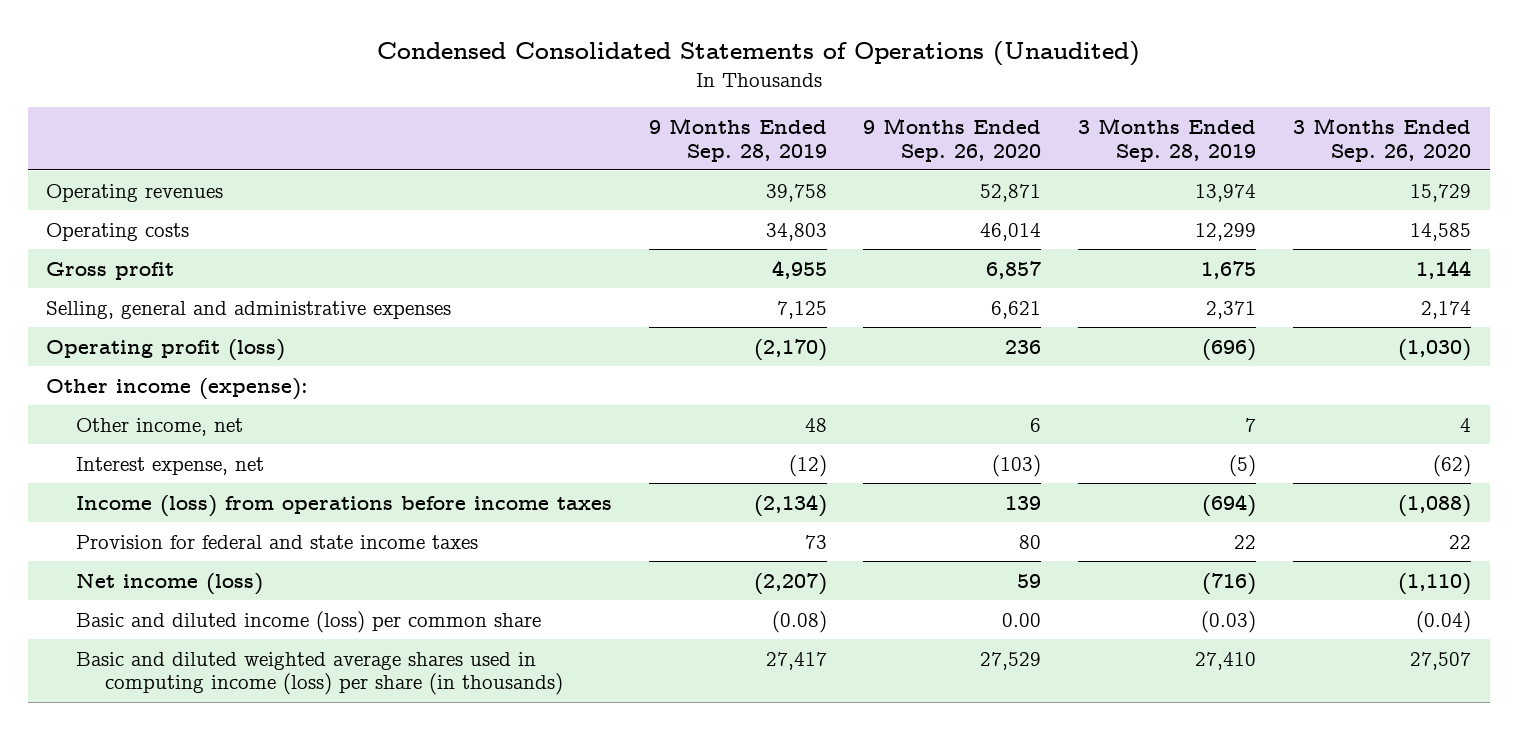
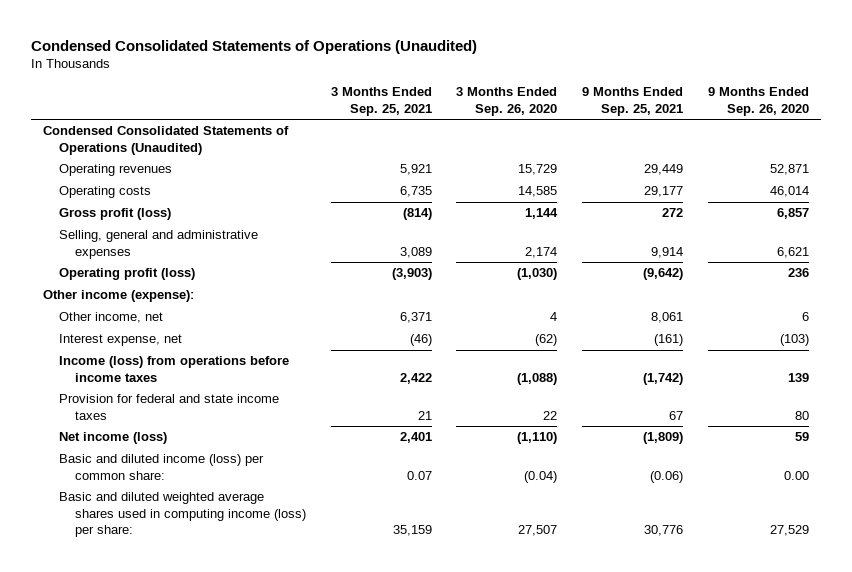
[648,117,827,162] 9 Months Ended Sep. 28, 2019 -> none
[1078,117,1257,162] 3 Months Ended Sep. 28, 2019 -> none
none -> [330,87,432,116] 3 Months Ended Sep. 25, 2021
none -> [581,87,683,116] 9 Months Ended Sep. 25, 2021
none -> [43,126,290,155] Condensed Consolidated Statements of Operations (Unaudited)
[46,261,175,280] Gross profit -> [59,208,172,221] Gross profit (loss)
[75,610,541,633] Basic and diluted income (loss) per common share -> [59,454,265,480] Basic and diluted income (loss) per common share:
[75,651,564,696] Basic and diluted weighted average shares used in computing income (loss) per share (in thousands) -> [59,492,307,538] Basic and diluted weighted average shares used in computing income (loss) per share:

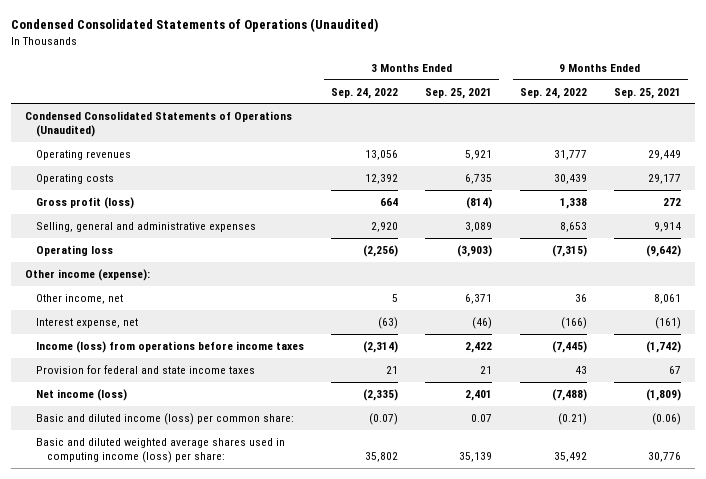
[456,87,558,116] 3 Months Ended Sep. 26, 2020 -> none
[707,87,809,116] 9 Months Ended Sep. 26, 2020 -> none
none -> [331,87,399,99] Sep. 24, 2022
none -> [519,87,587,99] Sep. 24, 2022
[59,268,196,281] Operating profit (loss) -> [35,244,113,256] Operating loss
[392,525,432,537] 35,159 -> [459,452,493,463] 35,139

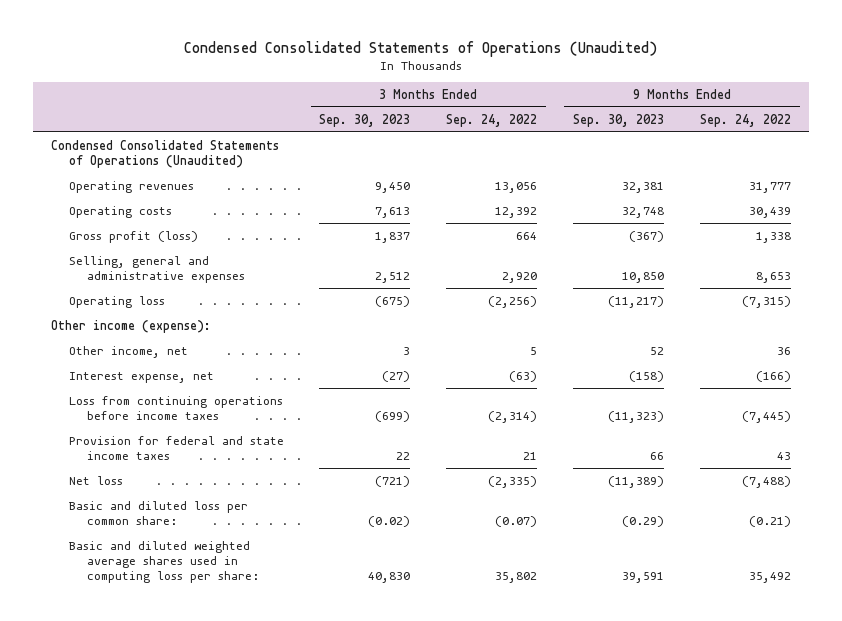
[425,87,493,99] Sep. 25, 2021 -> none
[614,87,682,99] Sep. 25, 2021 -> none
none -> [319,113,411,127] Sep. 30, 2023
none -> [573,113,665,127] Sep. 30, 2023
[35,340,304,353] Income (loss) from operations before income taxes -> [68,395,283,420] Loss from continuing operations before income taxes
[35,388,127,401] Net income (loss) -> [68,475,123,485] Net loss
[35,412,294,425] Basic and diluted income (loss) per common share: -> [68,500,248,525] Basic and diluted loss per common share:
[35,437,285,464] Basic and diluted weighted average shares used in computing income (loss) per share: -> [68,540,259,584] Basic and diluted weighted average shares used in computing loss per share:

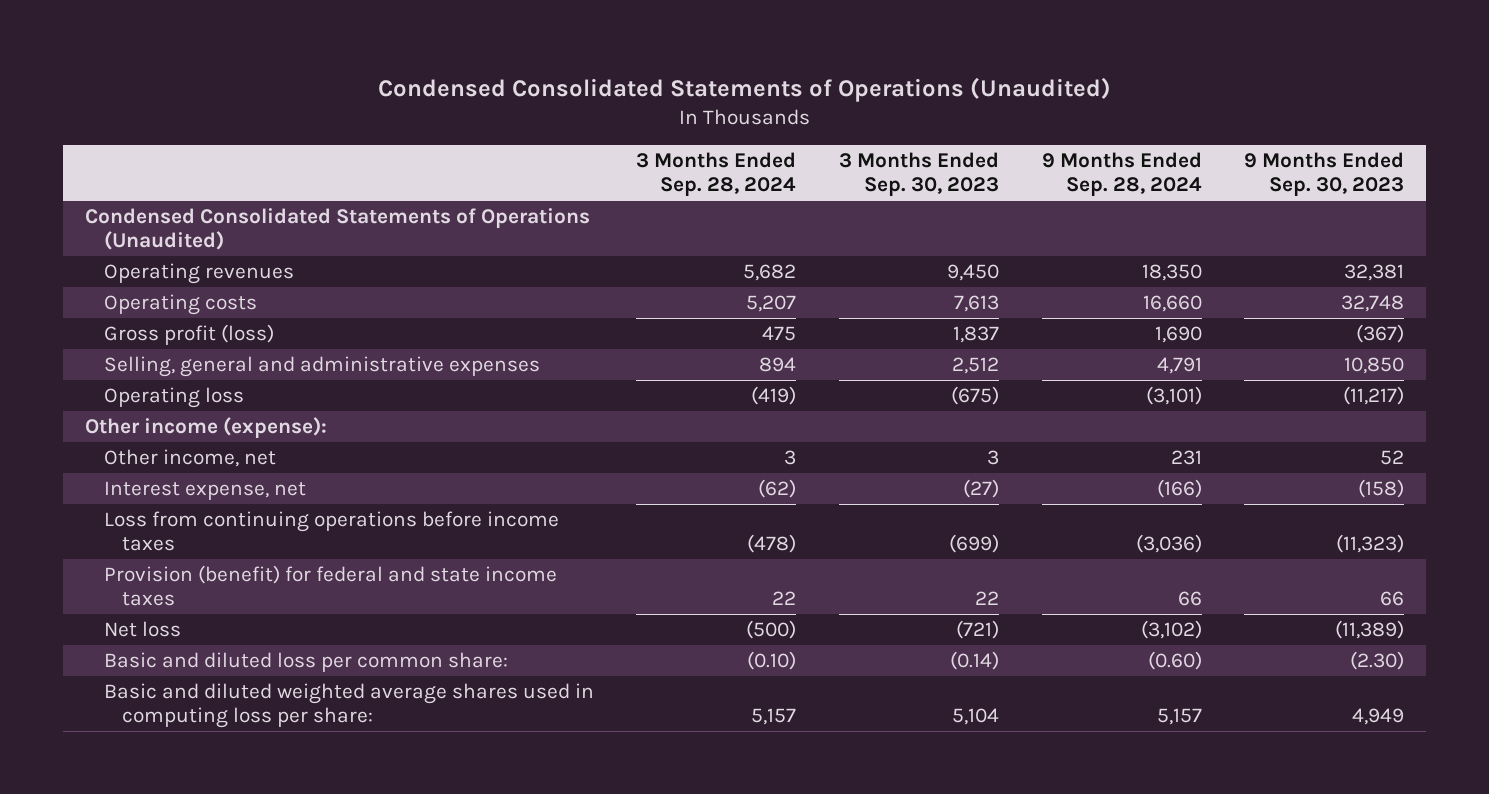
[446,113,538,127] Sep. 24, 2022 -> none
[699,113,791,127] Sep. 24, 2022 -> none
none -> [636,152,797,197] 3 Months Ended Sep. 28, 2024
none -> [1041,152,1202,197] 9 Months Ended Sep. 28, 2024
[68,435,284,460] Provision for federal and state income taxes -> [103,564,557,607] Provision (benefit) for federal and state income taxes
[368,515,411,527] (0.02) -> [950,650,1000,670] (0.14)
[622,515,665,527] (0.29) -> [1350,650,1405,670] (2.30)
[368,572,411,584] 40,830 -> [952,708,1000,726] 5,104
[622,572,665,584] 39,591 -> [1352,708,1405,726] 4,949

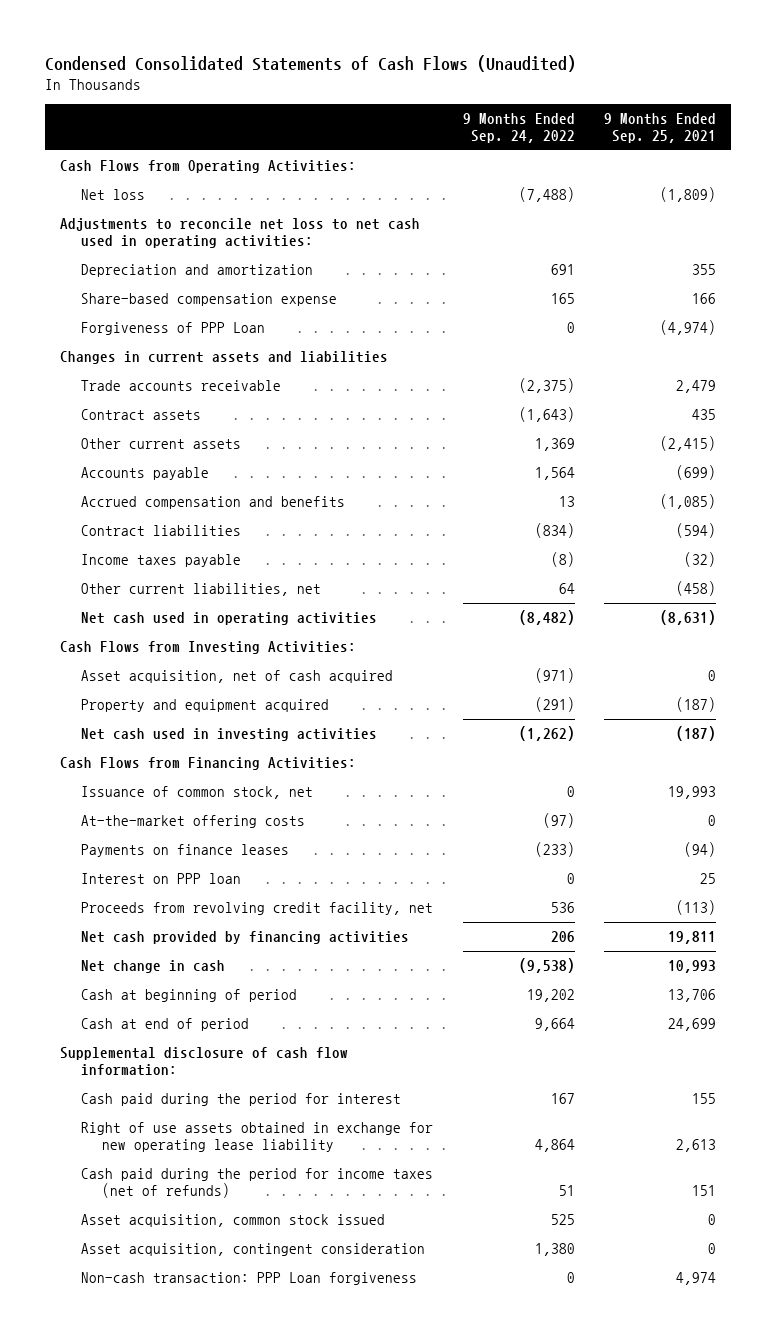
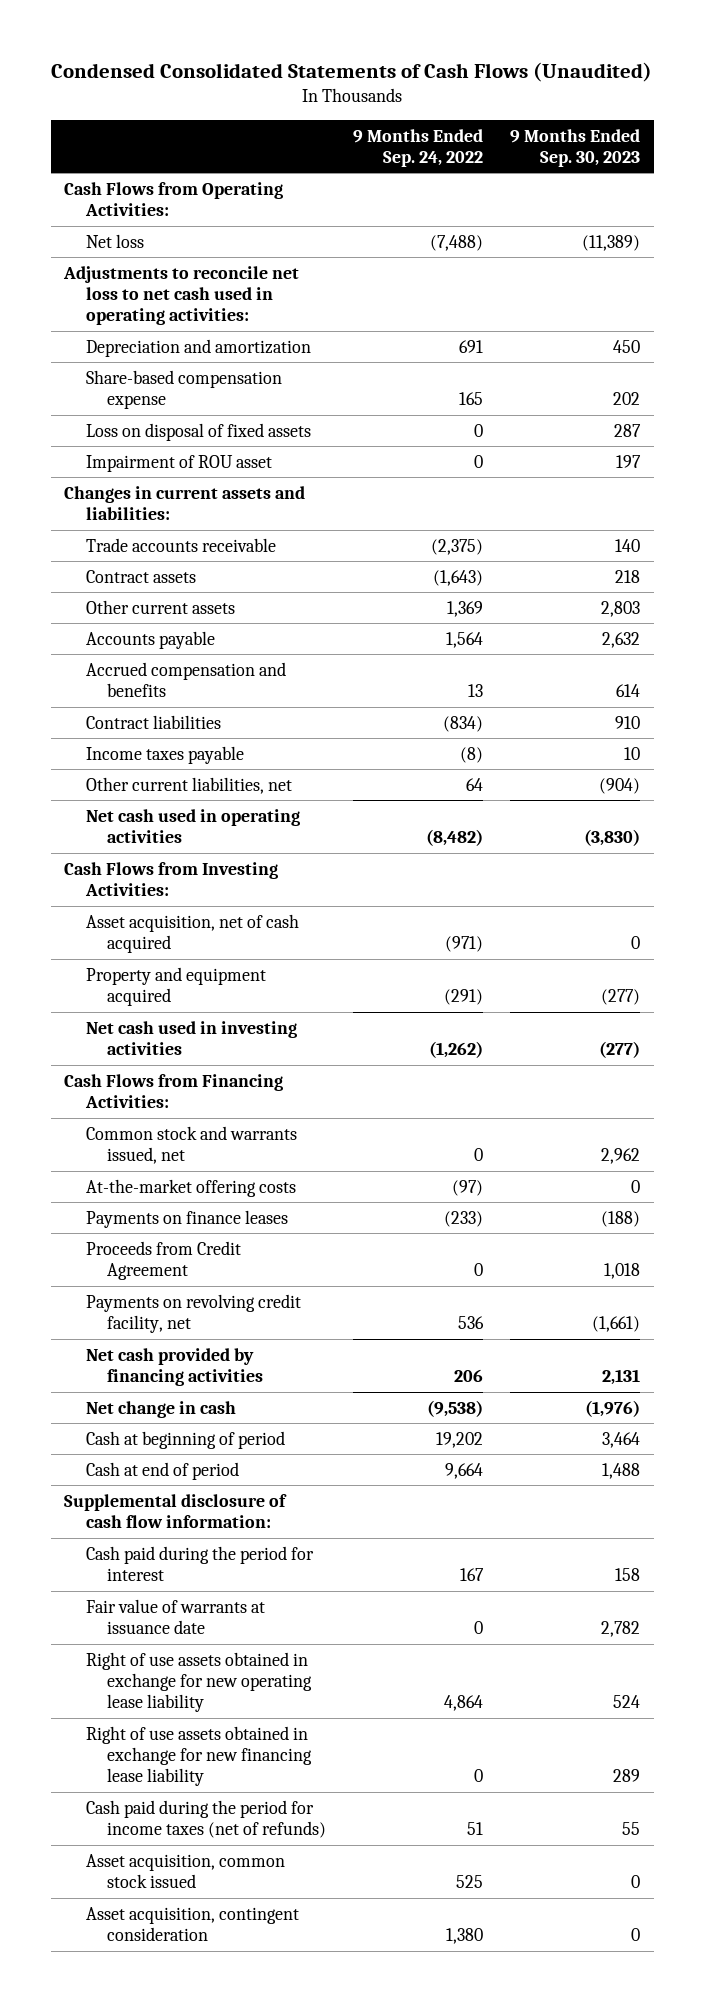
[604,113,717,144] 9 Months Ended Sep. 25, 2021 -> none
none -> [510,128,641,167] 9 Months Ended Sep. 30, 2023
[81,322,266,336] Forgiveness of PPP Loan -> none
none -> [85,422,311,441] Loss on disposal of fixed assets
none -> [85,454,272,472] Impairment of ROU asset
[59,351,388,365] Changes in current assets and liabilities -> [64,485,306,520] Changes in current assets and liabilities:
[81,786,314,800] Issuance of common stock, net -> [85,1125,297,1164] Common stock and warrants issued, net
[81,873,242,885] Interest on PPP loan -> none
none -> [85,1240,241,1280] Proceeds from Credit Agreement
[81,902,434,916] Proceeds from revolving credit facility, net -> [85,1293,301,1333] Payments on revolving credit facility, net
none -> [85,1598,265,1634] Fair value of warrants at issuance date
none -> [85,1725,313,1787] Right of use assets obtained in exchange for new financing lease liability
[81,1272,418,1286] Non-cash transaction: PPP Loan forgiveness -> none

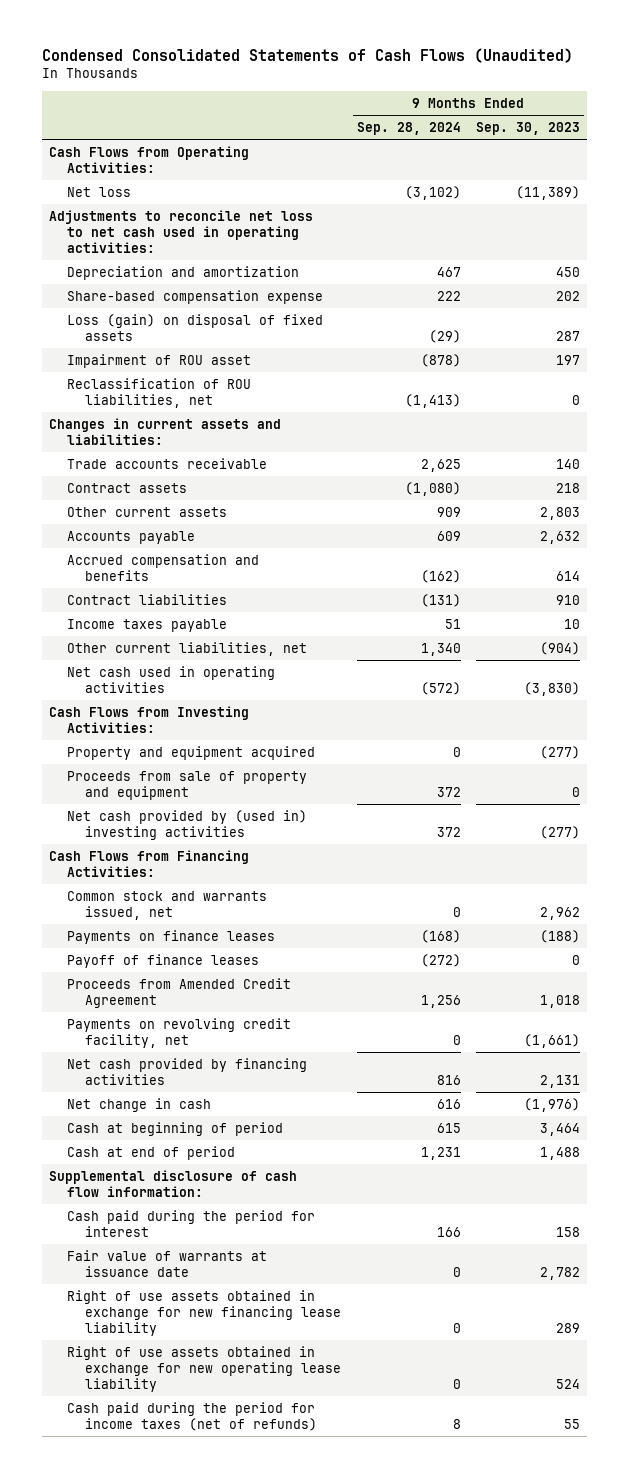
[353,128,484,167] 9 Months Ended Sep. 24, 2022 -> none
none -> [356,121,461,135] Sep. 28, 2024
[85,422,311,441] Loss on disposal of fixed assets -> [67,313,324,341] Loss (gain) on disposal of fixed assets
none -> [67,377,252,408] Reclassification of ROU liabilities, net
[85,913,299,953] Asset acquisition, net of cash acquired -> none
none -> [67,770,308,800] Proceeds from sale of property and equipment
[85,1020,297,1055] Net cash used in investing activities -> [67,809,308,840] Net cash provided by (used in) investing activities
[85,1178,296,1197] At-the-market offering costs -> none
none -> [67,953,260,968] Payoff of finance leases
[85,1240,241,1280] Proceeds from Credit Agreement -> [67,977,292,1008] Proceeds from Amended Credit Agreement
[85,1651,313,1713] Right of use assets obtained in exchange for new operating lease liability -> [67,1345,342,1393] Right of use assets obtained in exchange for new operating lease liability
[85,1853,285,1888] Asset acquisition, common stock issued -> none
[85,1906,299,1941] Asset acquisition, contingent consideration -> none

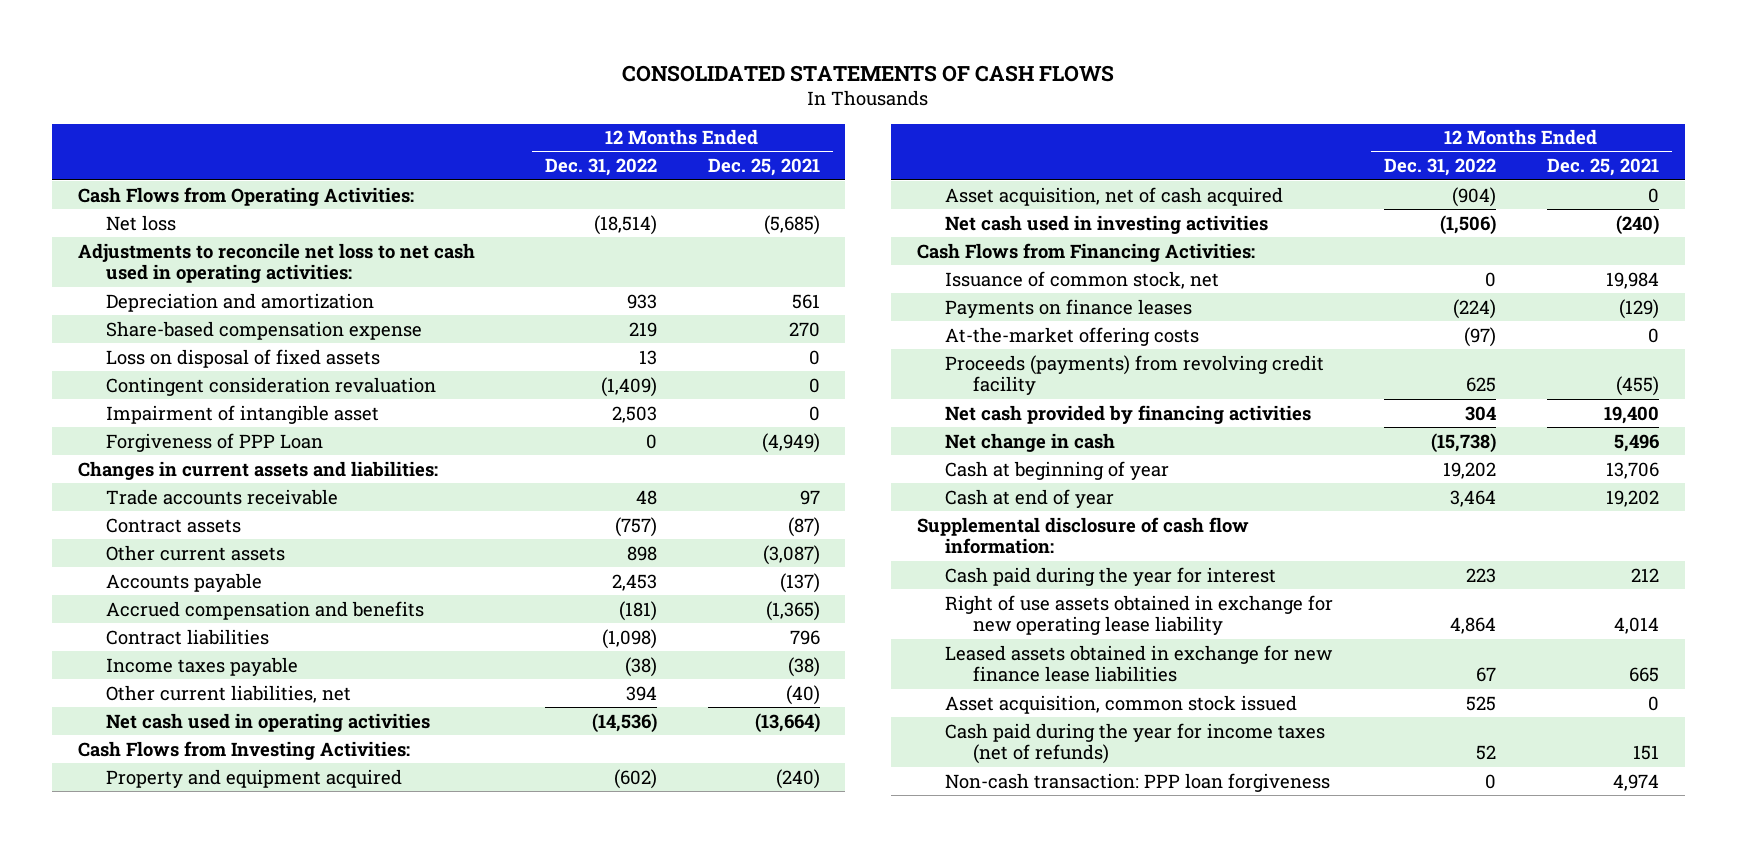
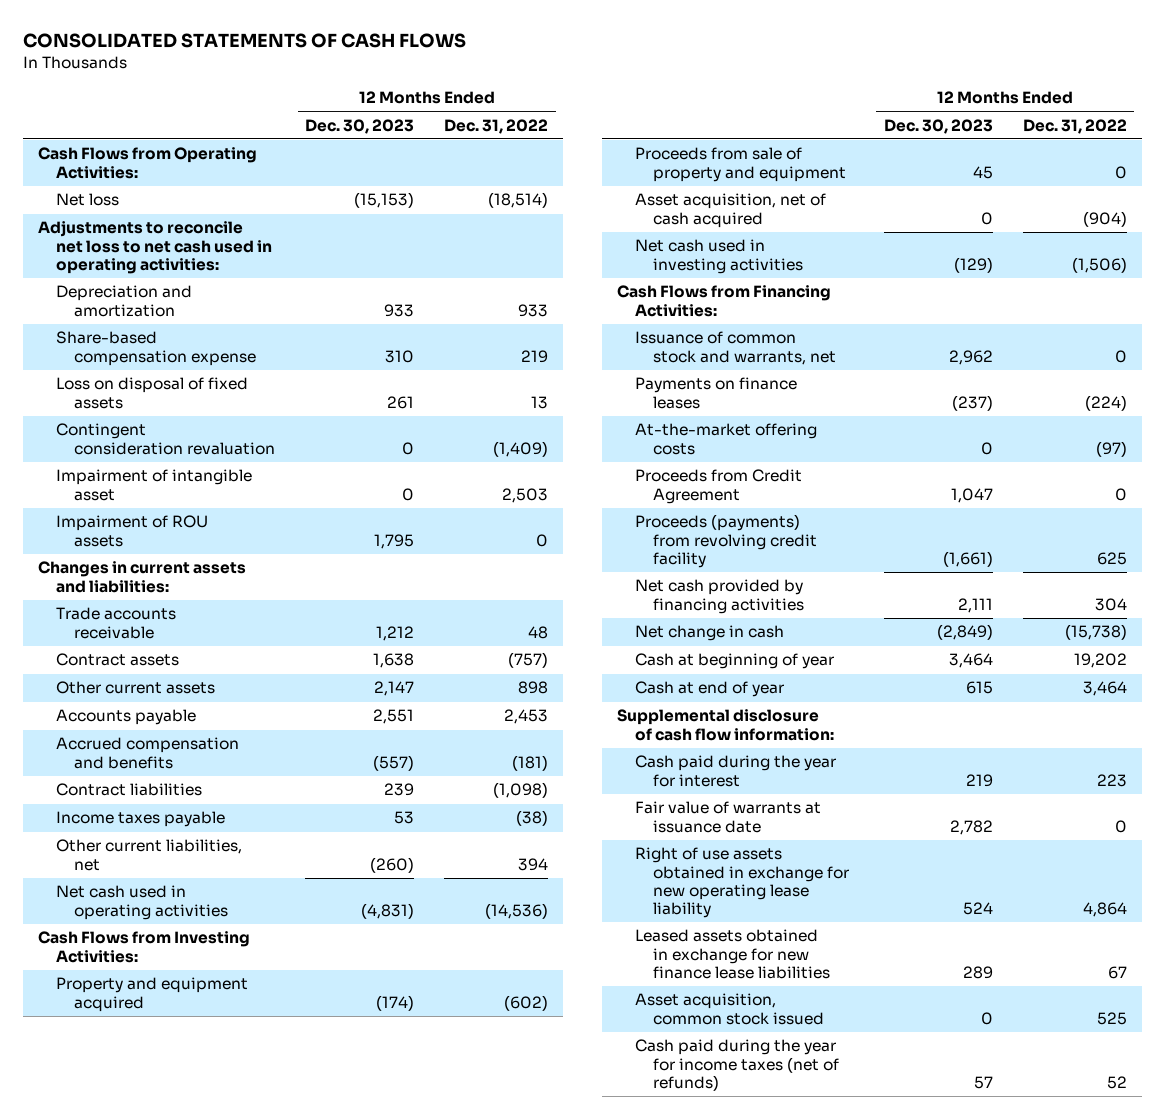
[707,158,820,177] Dec. 25, 2021 -> none
none -> [305,118,415,134] Dec. 30, 2023
[105,432,323,452] Forgiveness of PPP Loan -> none
none -> [56,515,209,547] Impairment of ROU assets
none -> [634,147,846,182] Proceeds from sale of property and equipment
[944,270,1219,289] Issuance of common stock, net -> [634,331,836,365] Issuance of common stock and warrants, net
none -> [634,469,802,504] Proceeds from Credit Agreement
none -> [634,801,821,833] Fair value of warrants at issuance date
[944,772,1330,792] Non-cash transaction: PPP loan forgiveness -> none

